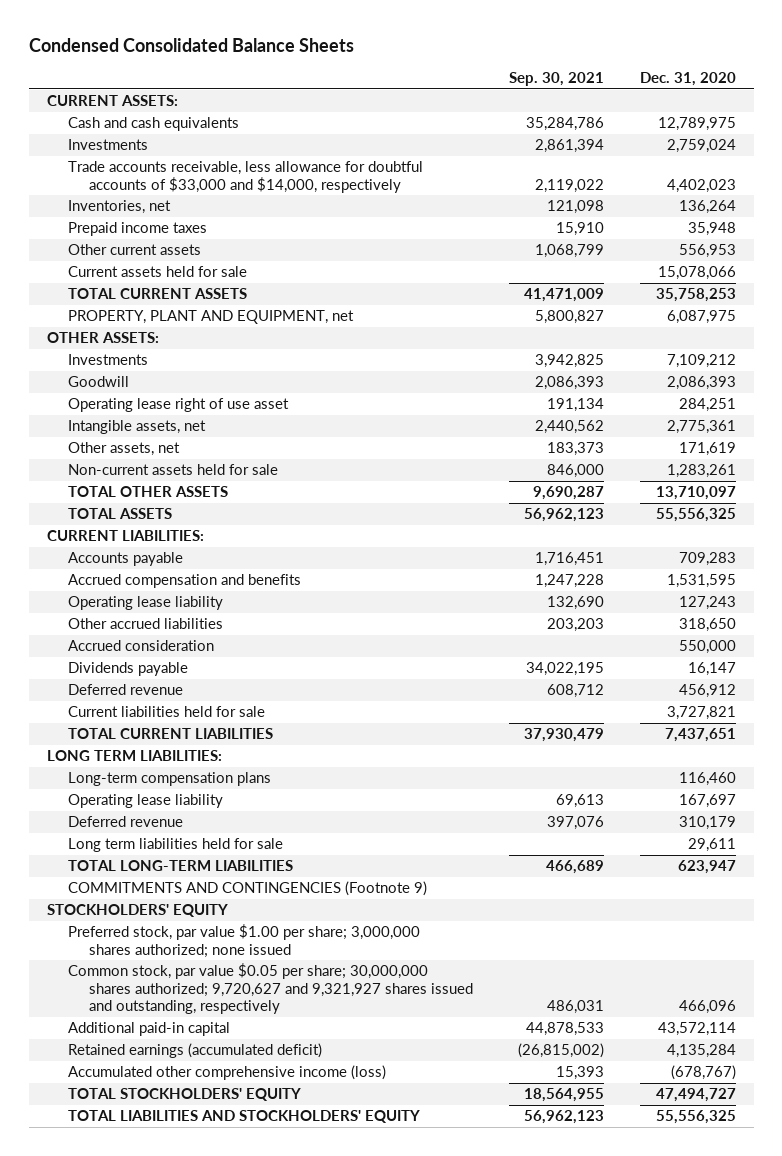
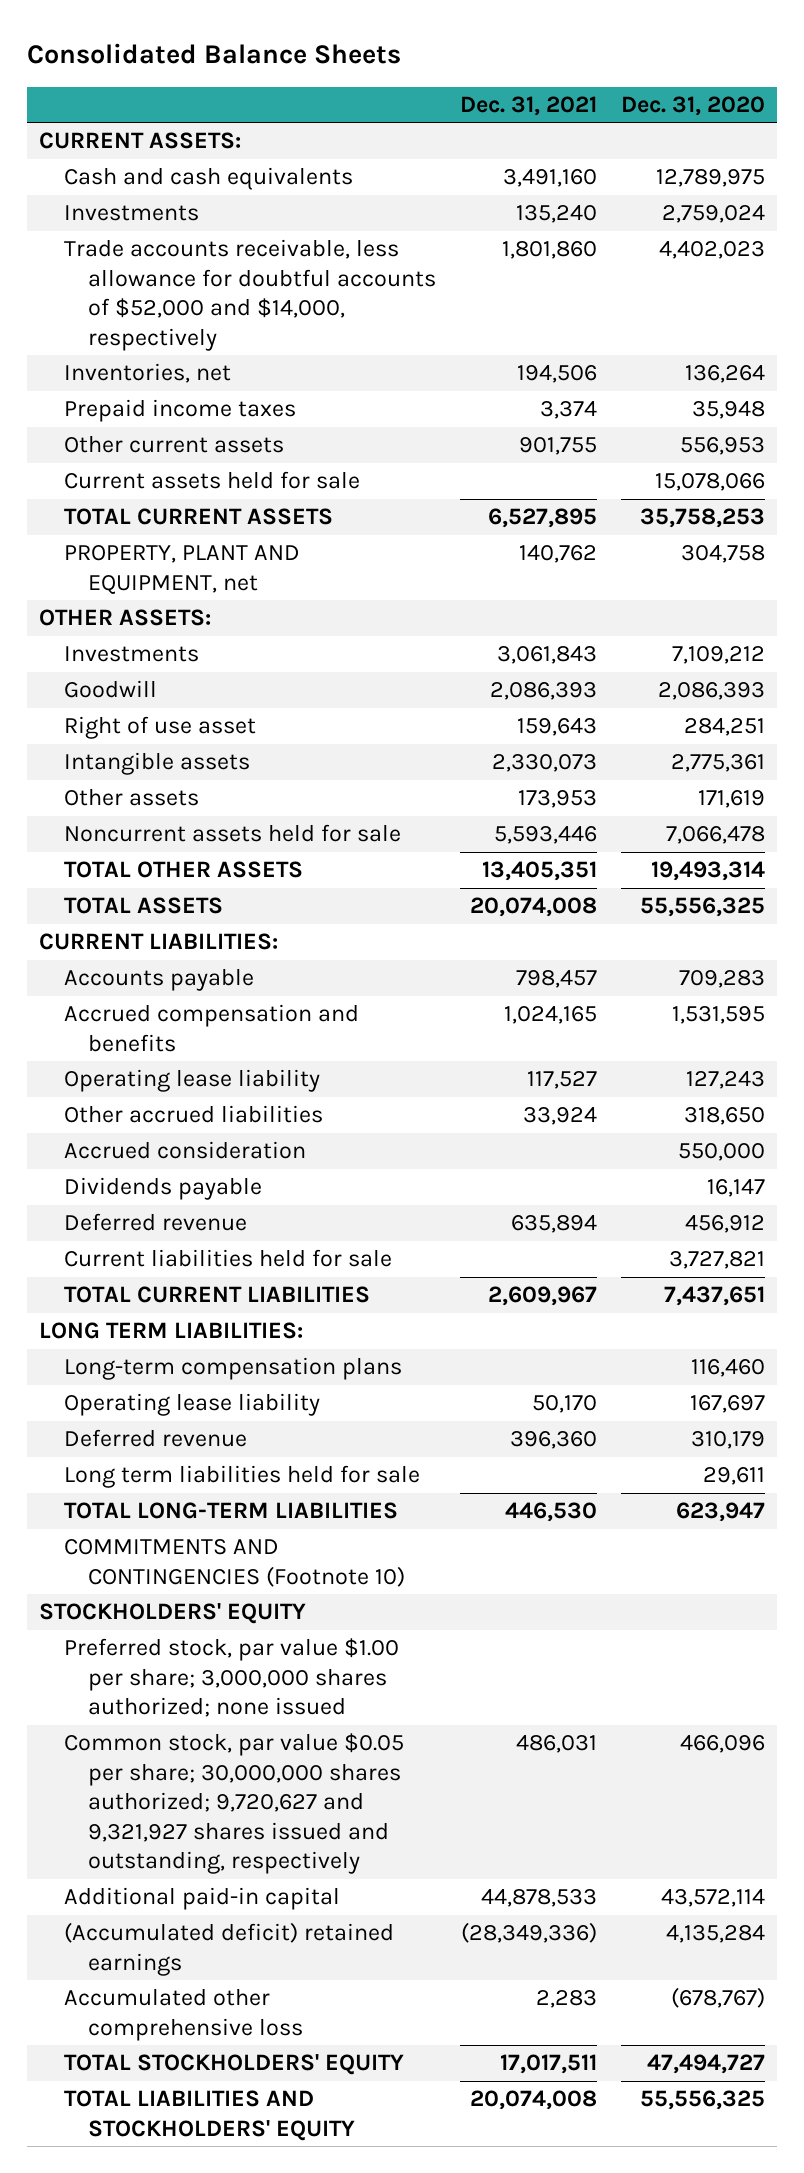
[28,37,354,52] Condensed Consolidated Balance Sheets -> [27,43,402,65] Consolidated Balance Sheets
[508,72,604,87] Sep. 30, 2021 -> none
none -> [460,95,598,116] Dec. 31, 2021
[67,161,423,193] Trade accounts receivable, less allowance for doubtful accounts of $33,000 and $14,000, respectively -> [63,239,437,351] Trade accounts receivable, less allowance for doubtful accounts of $52,000 and $14,000, respectively
[666,310,736,325] 6,087,975 -> [681,545,766,564] 304,758
[67,398,289,413] Operating lease right of use asset -> [63,716,256,740] Right of use asset
[67,420,206,435] Intangible assets, net -> [63,752,250,776] Intangible assets
[67,442,180,457] Other assets, net -> [63,788,199,807] Other assets
[67,464,278,476] Non-current assets held for sale -> [63,824,401,843] Noncurrent assets held for sale
[666,464,736,479] 1,283,261 -> [666,826,766,845] 7,066,478
[655,486,736,501] 13,710,097 -> [651,861,766,882] 19,493,314
[67,881,427,897] COMMITMENTS AND CONTINGENCIES (Footnote 9) -> [63,1539,406,1587] COMMITMENTS AND CONTINGENCIES (Footnote 10)
[67,1043,322,1059] Retained earnings (accumulated deficit) -> [63,1922,394,1976] (Accumulated deficit) retained earnings
[67,1065,386,1081] Accumulated other comprehensive income (loss) -> [63,1988,304,2041] Accumulated other comprehensive loss

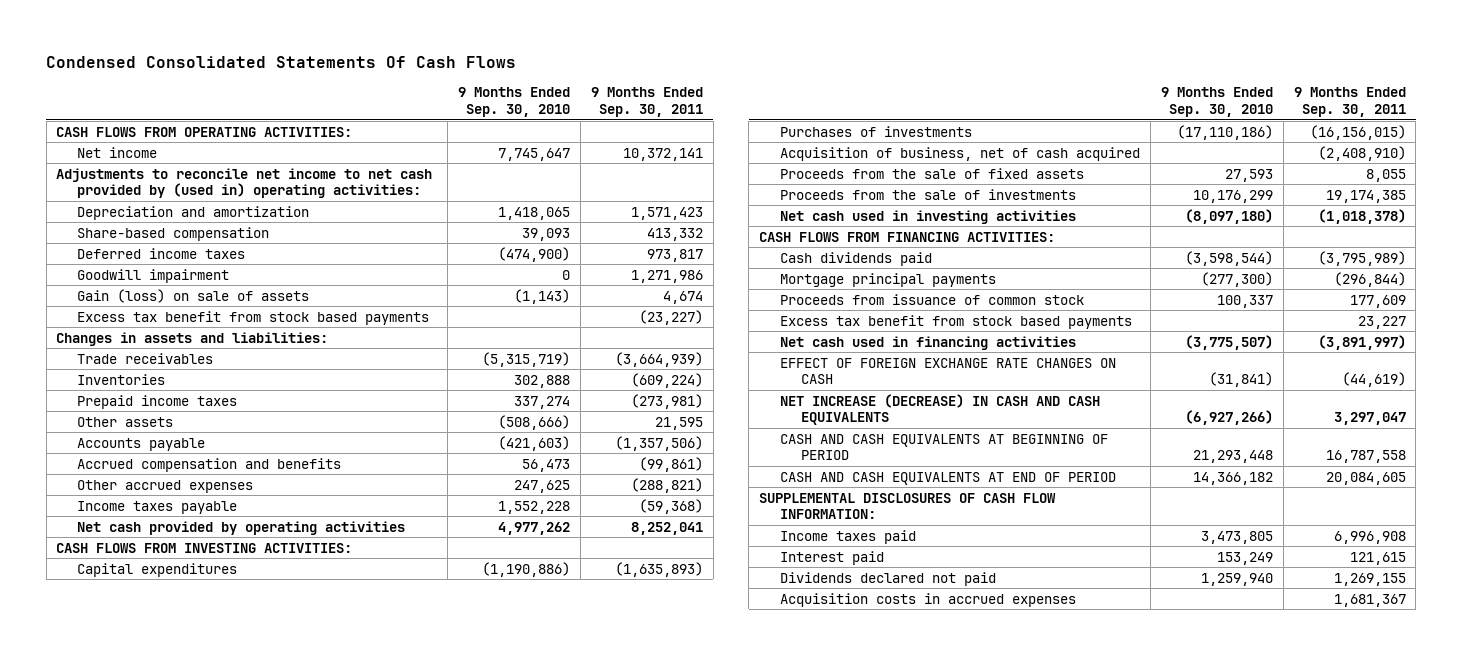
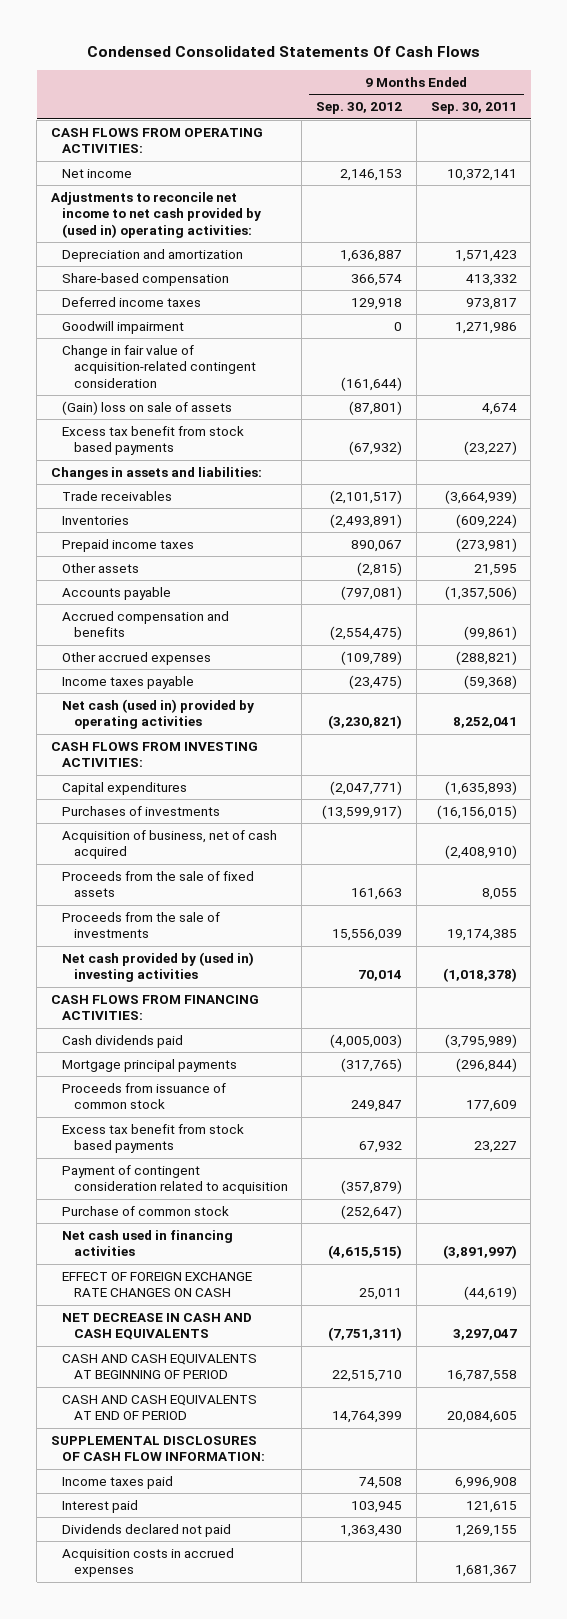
[458,87,571,118] 9 Months Ended Sep. 30, 2010 -> none
none -> [316,102,403,115] Sep. 30, 2012
none -> [62,344,256,389] Change in fair value of acquisition-related contingent consideration
[77,288,310,303] Gain (loss) on sale of assets -> [62,400,233,415] (Gain) loss on sale of assets
[77,520,406,535] Net cash provided by operating activities -> [62,698,255,730] Net cash (used in) provided by operating activities
[779,209,1076,224] Net cash used in investing activities -> [62,951,255,983] Net cash provided by (used in) investing activities
none -> [62,1164,288,1195] Payment of contingent consideration related to acquisition
none -> [62,1205,230,1216] Purchase of common stock
[779,393,1100,426] NET INCREASE (DECREASE) IN CASH AND CASH EQUIVALENTS -> [62,1312,253,1341] NET DECREASE IN CASH AND CASH EQUIVALENTS

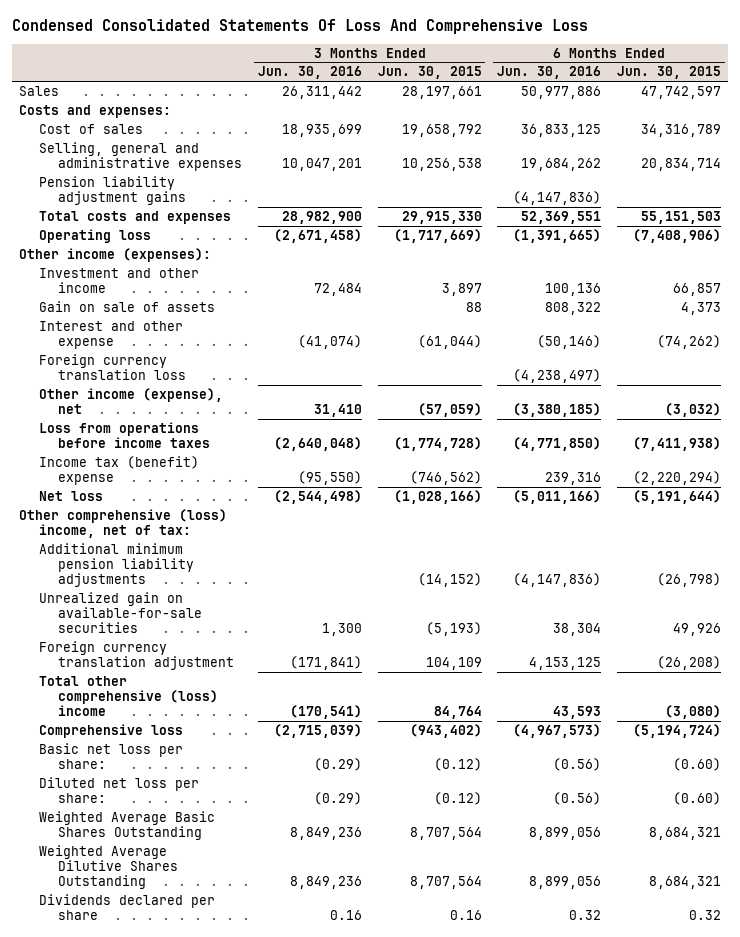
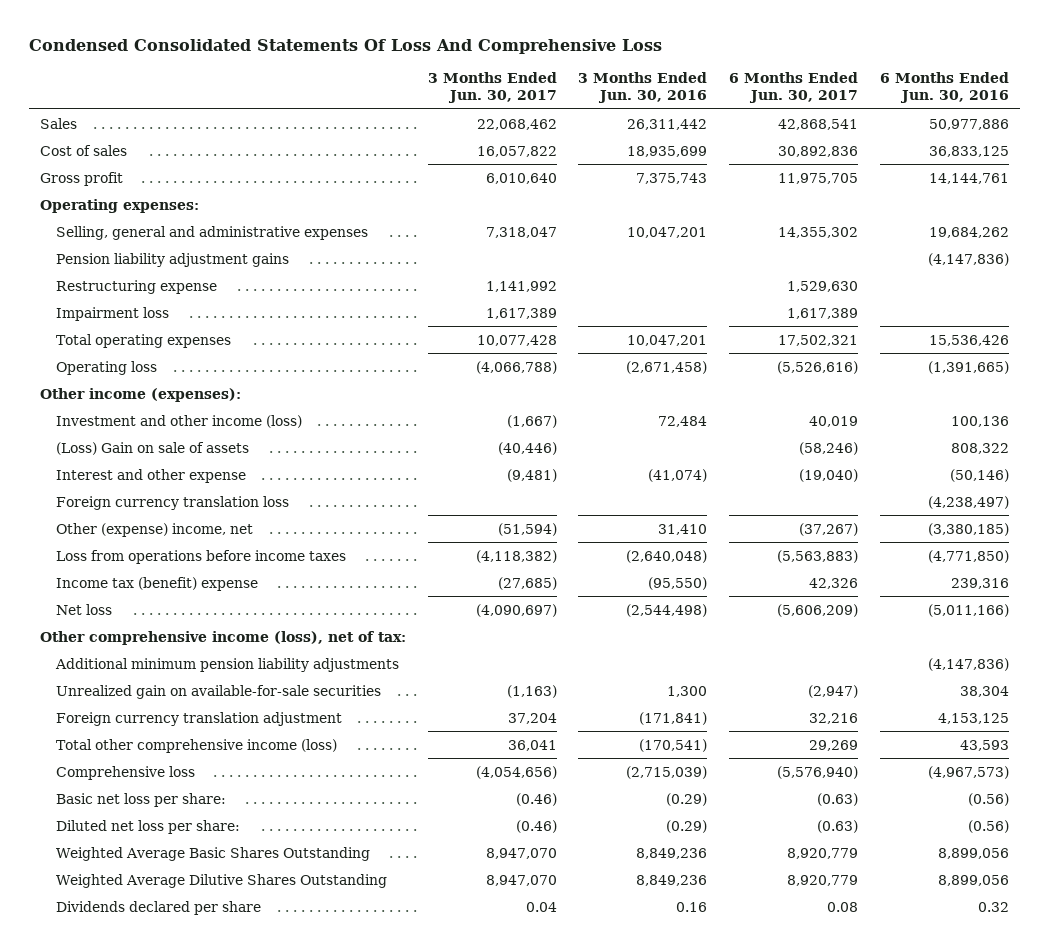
[377,66,482,80] Jun. 30, 2015 -> none
[616,66,721,80] Jun. 30, 2015 -> none
none -> [427,72,557,104] 3 Months Ended Jun. 30, 2017
none -> [729,72,859,104] 6 Months Ended Jun. 30, 2017
[19,104,172,118] Costs and expenses: -> none
none -> [39,171,123,186] Gross profit
none -> [39,198,199,213] Operating expenses:
[38,210,231,224] Total costs and expenses -> none
none -> [55,279,217,294] Restructuring expense
none -> [55,306,169,321] Impairment loss
none -> [55,333,231,348] Total operating expenses
[38,267,199,294] Investment and other income -> [55,414,302,428] Investment and other income (loss)
[38,300,215,312] Gain on sale of assets -> [55,441,249,455] (Loss) Gain on sale of assets
[38,387,223,415] Other income (expense), net -> [55,522,253,537] Other (expense) income, net
[19,508,228,539] Other comprehensive (loss) income, net of tax: -> [39,630,406,645] Other comprehensive income (loss), net of tax:
[38,675,219,717] Total other comprehensive (loss) income -> [55,738,337,753] Total other comprehensive income (loss)

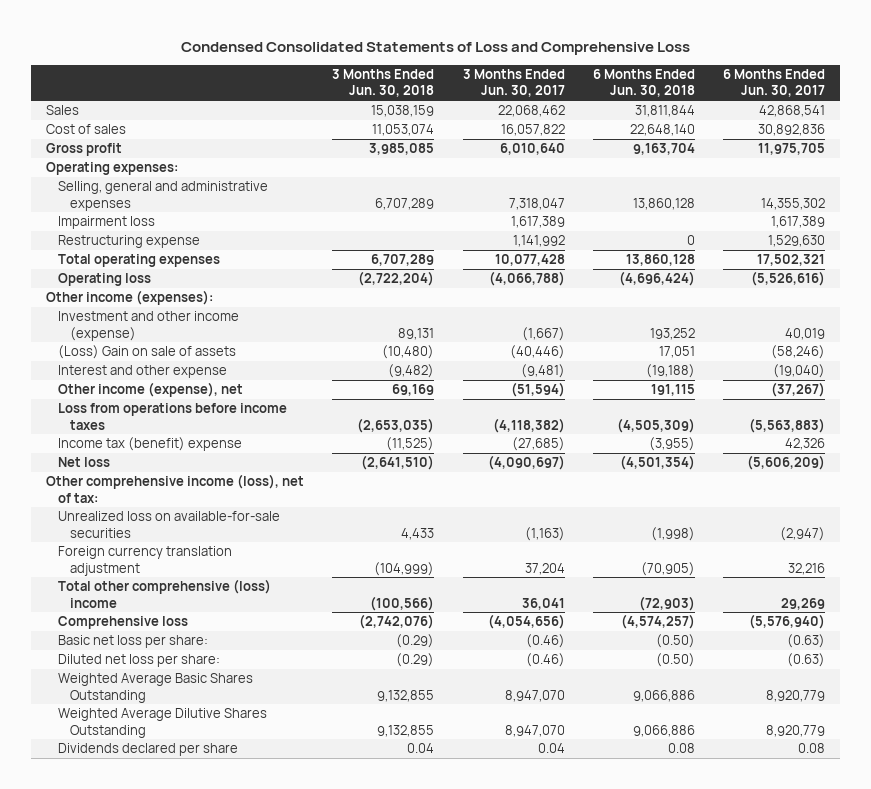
[29,38,663,54] Condensed Consolidated Statements Of Loss And Comprehensive Loss -> [180,41,690,55] Condensed Consolidated Statements of Loss and Comprehensive Loss
[578,72,708,104] 3 Months Ended Jun. 30, 2016 -> none
[879,72,1009,104] 6 Months Ended Jun. 30, 2016 -> none
none -> [332,69,435,98] 3 Months Ended Jun. 30, 2018
none -> [592,69,695,98] 6 Months Ended Jun. 30, 2018
[55,252,289,267] Pension liability adjustment gains -> none
[55,279,217,294] Restructuring expense -> [57,235,200,249] Restructuring expense
[55,414,302,428] Investment and other income (loss) -> [57,311,239,341] Investment and other income (expense)
[55,495,289,510] Foreign currency translation loss -> none
[55,522,253,537] Other (expense) income, net -> [57,382,243,398] Other income (expense), net
[54,657,399,672] Additional minimum pension liability adjustments -> none
[55,684,381,699] Unrealized gain on available-for-sale securities -> [57,511,280,538] Unrealized loss on available-for-sale securities
[55,738,337,753] Total other comprehensive income (loss) -> [57,579,271,608] Total other comprehensive (loss) income

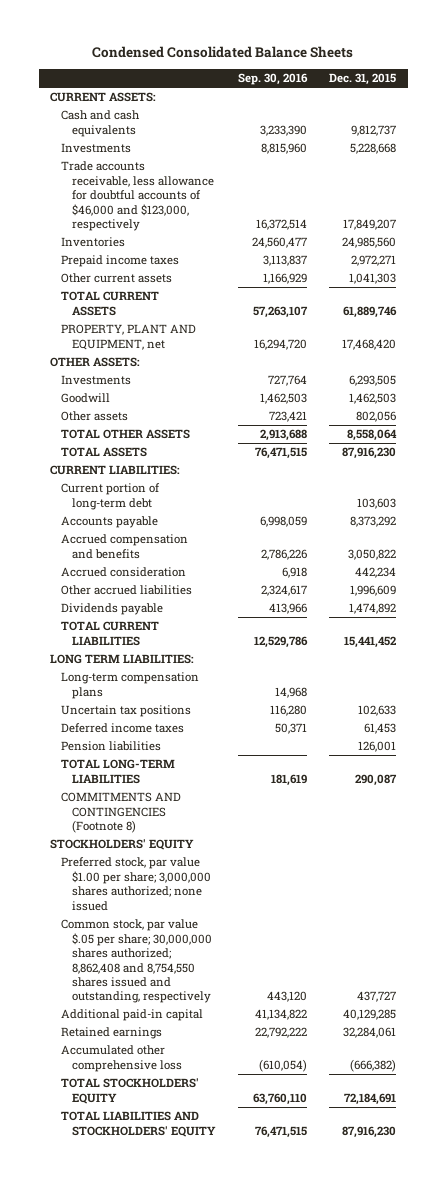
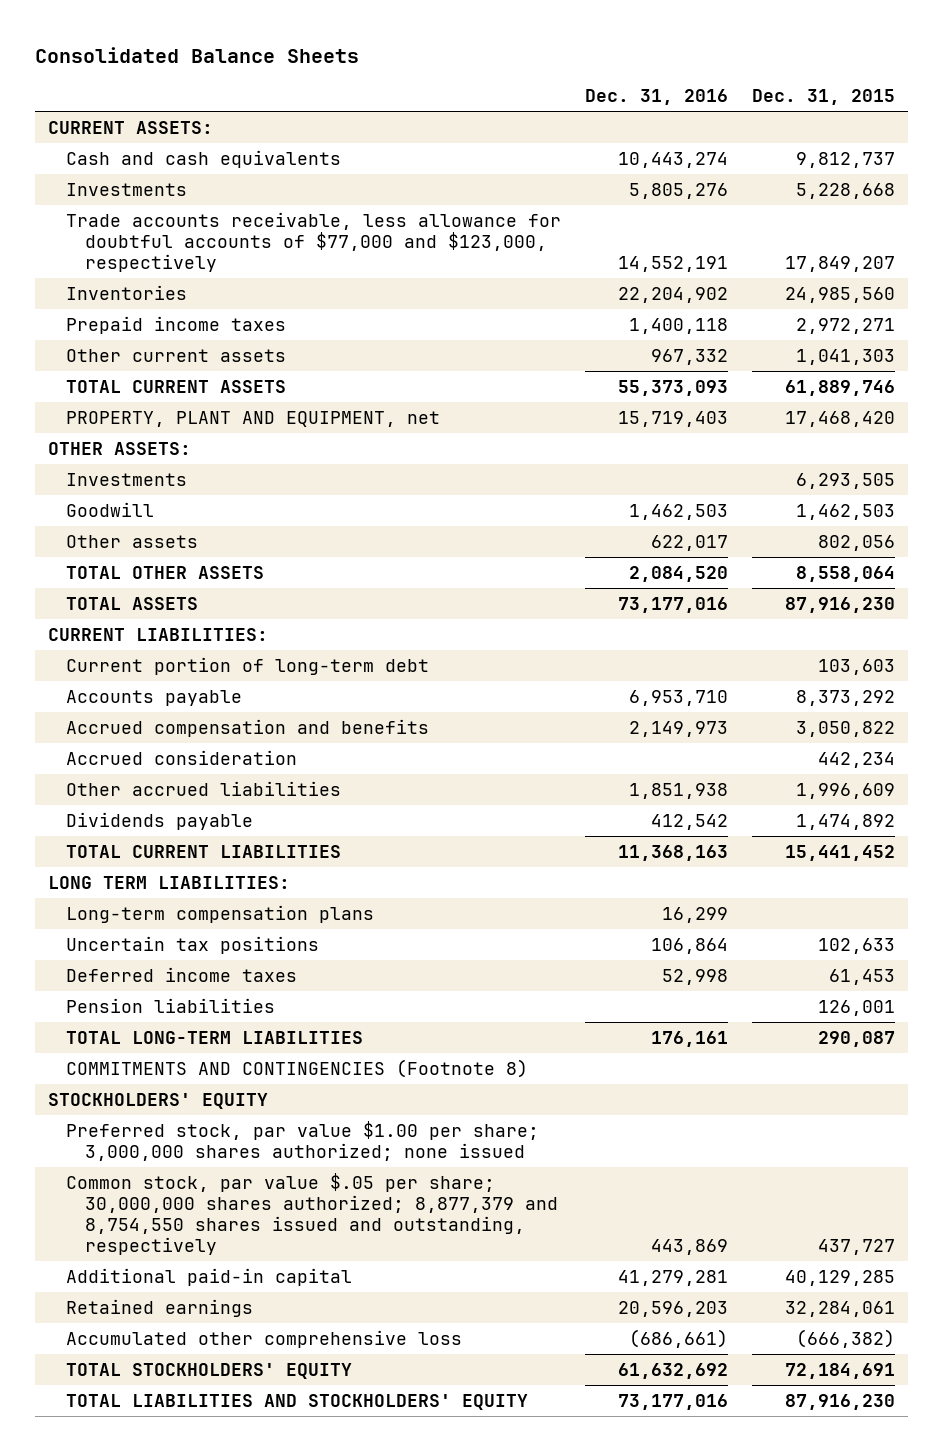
[92,46,354,59] Condensed Consolidated Balance Sheets -> [35,46,360,63] Consolidated Balance Sheets
[237,73,308,86] Sep. 30, 2016 -> none
none -> [585,89,729,106] Dec. 31, 2016
[61,161,214,231] Trade accounts receivable, less allowance for doubtful accounts of $46,000 and $123,000, respectively -> [66,211,562,272] Trade accounts receivable, less allowance for doubtful accounts of $77,000 and $123,000, respectively
[61,919,212,1004] Common stock, par value $.05 per share; 30,000,000 shares authorized; 8,862,408 and 8,754,550 shares issued and outstanding, respectively -> [66,1172,558,1255] Common stock, par value $.05 per share; 30,000,000 shares authorized; 8,877,379 and 8,754,550 shares issued and outstanding, respectively

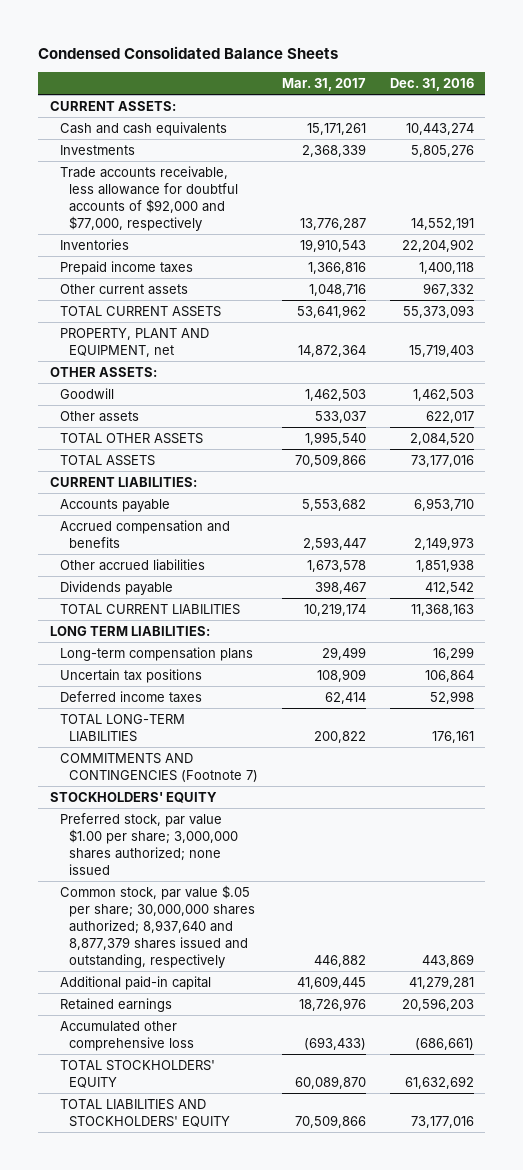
[35,46,360,63] Consolidated Balance Sheets -> [38,45,339,59] Condensed Consolidated Balance Sheets
[752,89,896,106] Dec. 31, 2015 -> none
none -> [282,77,367,91] Mar. 31, 2017
[66,211,562,272] Trade accounts receivable, less allowance for doubtful accounts of $77,000 and $123,000, respectively -> [59,166,239,231] Trade accounts receivable, less allowance for doubtful accounts of $92,000 and $77,000, respectively
[66,472,188,486] Investments -> none
[66,656,430,675] Current portion of long-term debt -> none
[66,749,298,765] Accrued consideration -> none
[66,997,276,1013] Pension liabilities -> none
[66,1058,529,1078] COMMITMENTS AND CONTINGENCIES (Footnote 8) -> [59,753,259,782] COMMITMENTS AND CONTINGENCIES (Footnote 7)
[66,1172,558,1255] Common stock, par value $.05 per share; 30,000,000 shares authorized; 8,877,379 and 8,754,550 shares issued and outstanding, respectively -> [59,885,256,968] Common stock, par value $.05 per share; 30,000,000 shares authorized; 8,937,640 and 8,877,379 shares issued and outstanding, respectively

